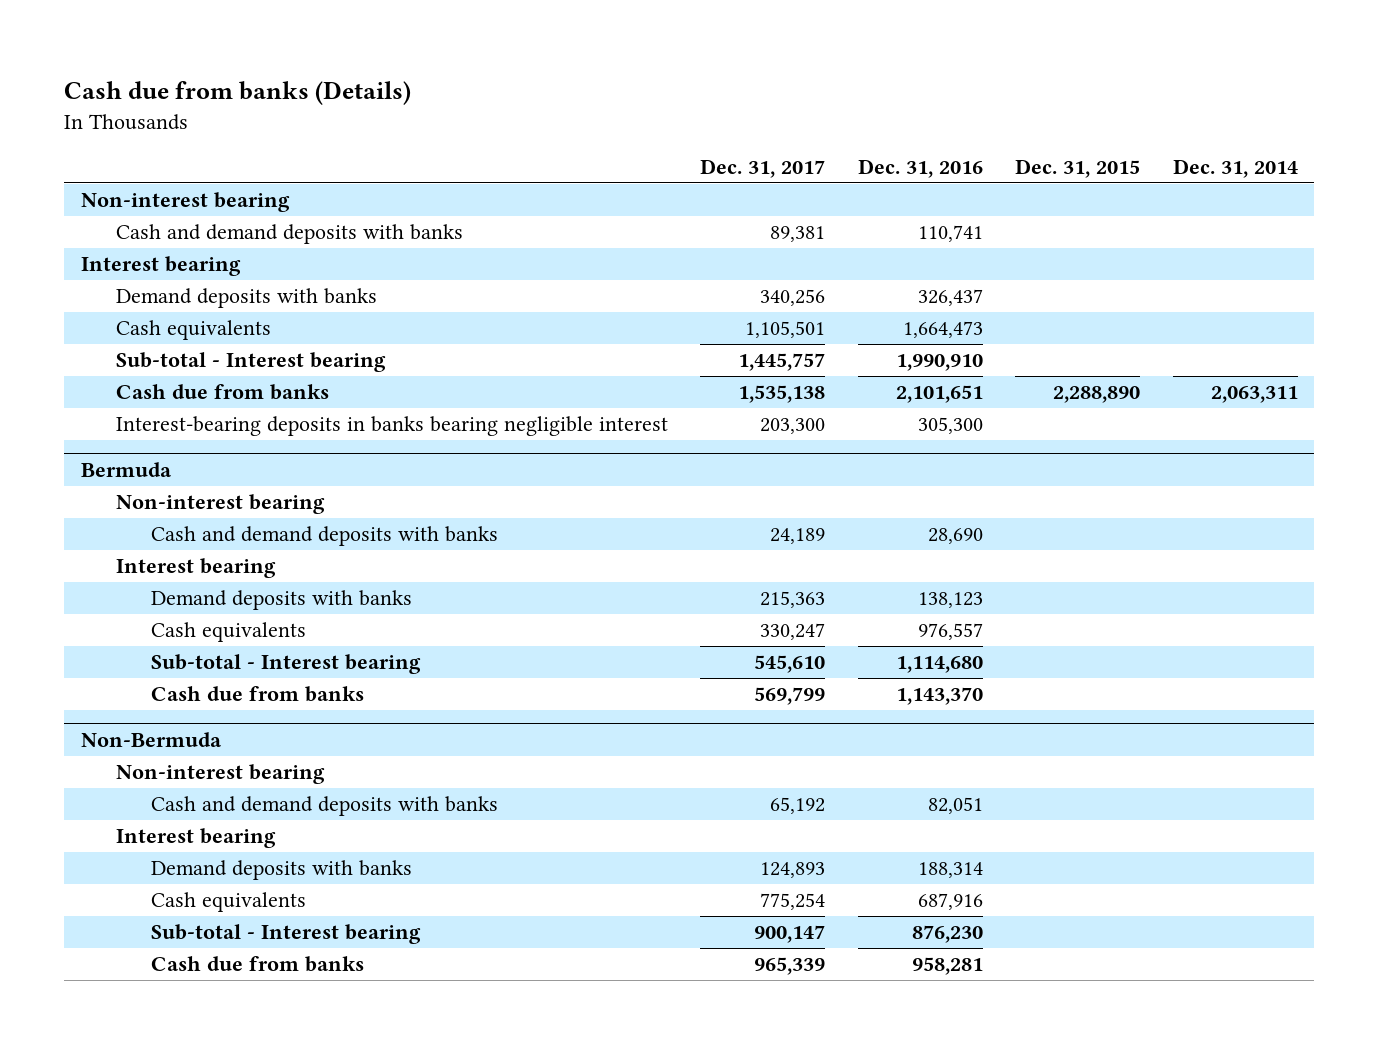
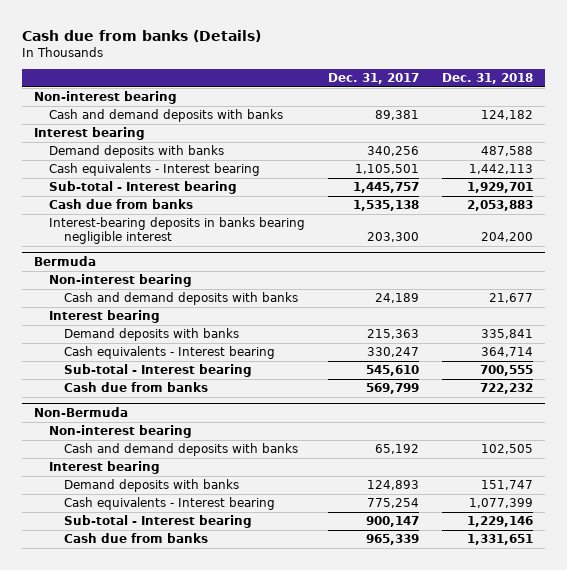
[857,159,983,179] Dec. 31, 2016 -> none
[1015,159,1141,179] Dec. 31, 2015 -> none
[1172,159,1298,179] Dec. 31, 2014 -> none
none -> [442,73,534,85] Dec. 31, 2018
[115,320,271,341] Cash equivalents -> [48,163,260,177] Cash equivalents - Interest bearing
[151,622,307,643] Cash equivalents -> [64,346,276,360] Cash equivalents - Interest bearing
[151,892,307,913] Cash equivalents -> [64,497,276,511] Cash equivalents - Interest bearing

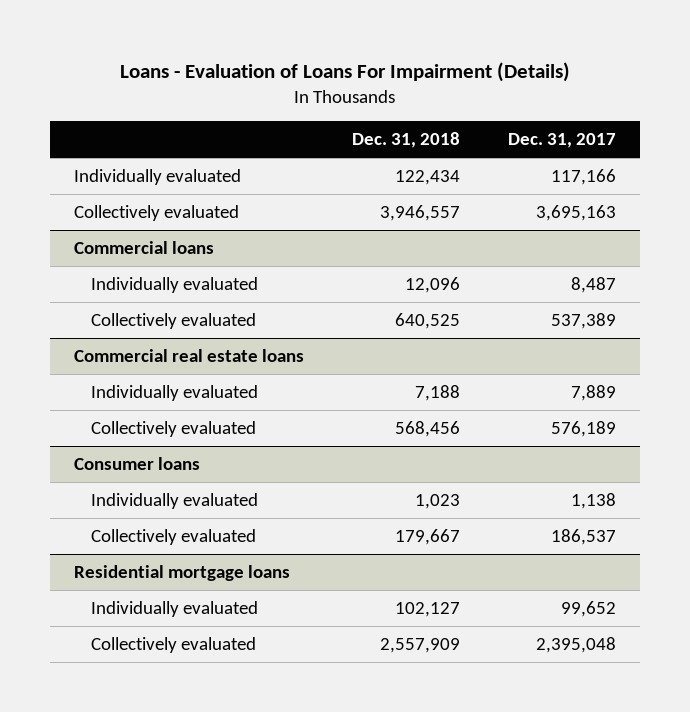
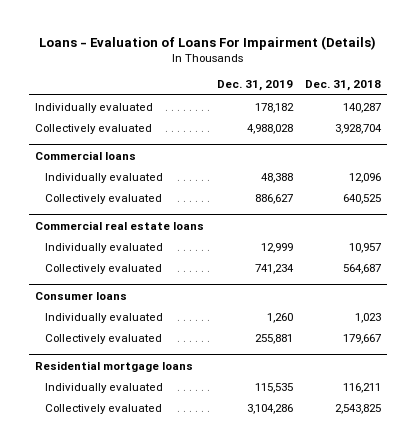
[508,133,617,149] Dec. 31, 2017 -> none
none -> [216,80,293,92] Dec. 31, 2019
[394,169,460,185] 122,434 -> [342,102,381,113] 140,287
[379,204,460,221] 3,946,557 -> [334,123,382,134] 3,928,704
[414,384,460,401] 7,188 -> [348,242,381,253] 10,957
[394,420,460,437] 568,456 -> [342,263,381,274] 564,687
[394,601,460,617] 102,127 -> [342,382,381,393] 116,211
[379,637,460,653] 2,557,909 -> [334,403,381,414] 2,543,825

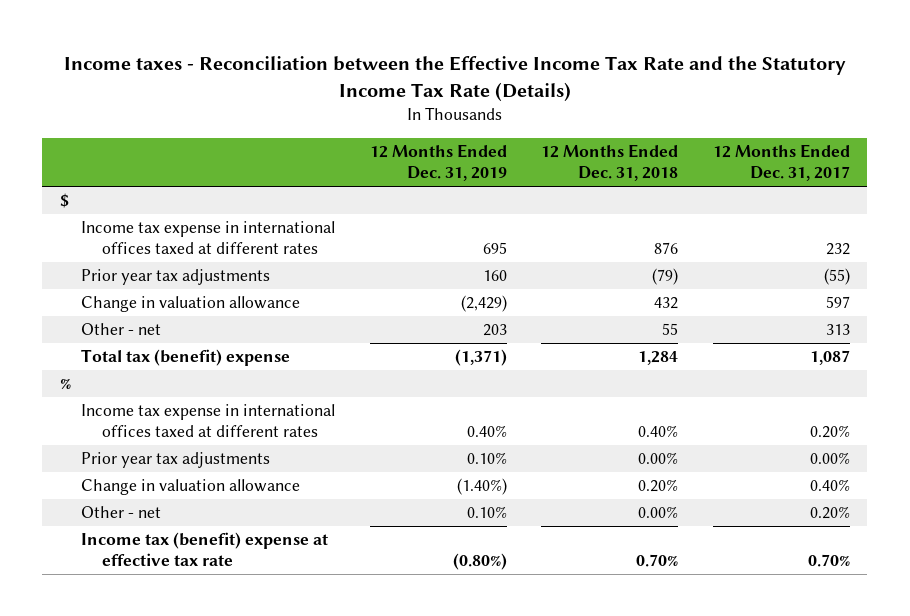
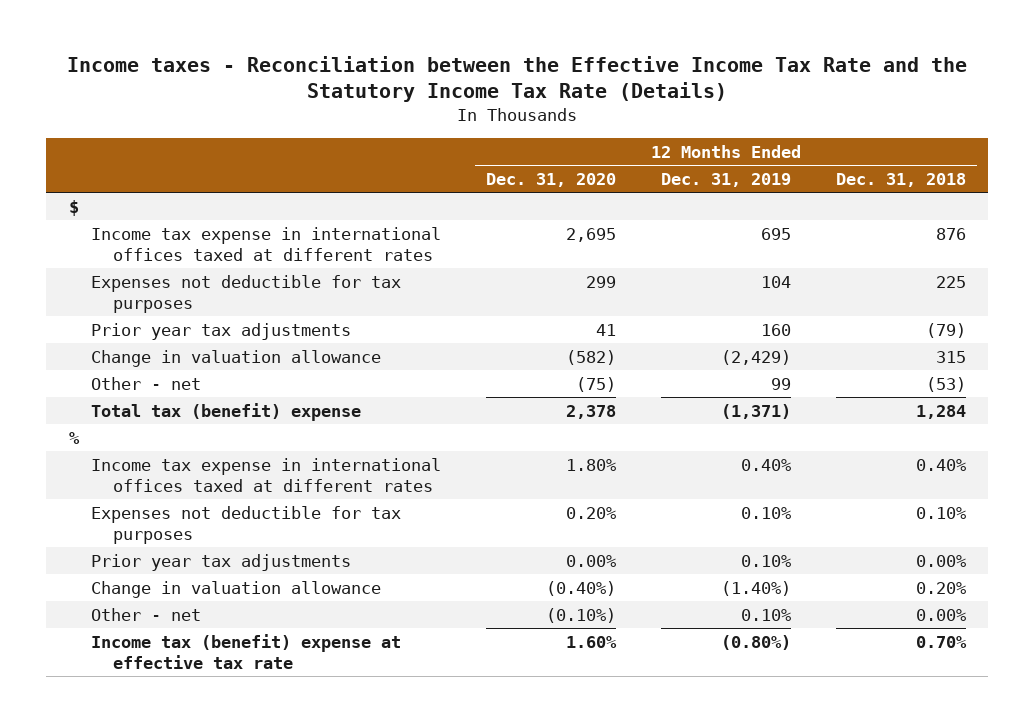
[712,144,850,182] 12 Months Ended Dec. 31, 2017 -> none
none -> [485,172,616,187] Dec. 31, 2020
none -> [91,274,402,313] Expenses not deductible for tax purposes
[654,297,679,310] 432 -> [935,350,966,363] 315
[482,324,507,337] 203 -> [770,377,791,390] 99
[662,323,679,336] 55 -> [925,376,966,392] (53)
none -> [91,505,402,544] Expenses not deductible for tax purposes

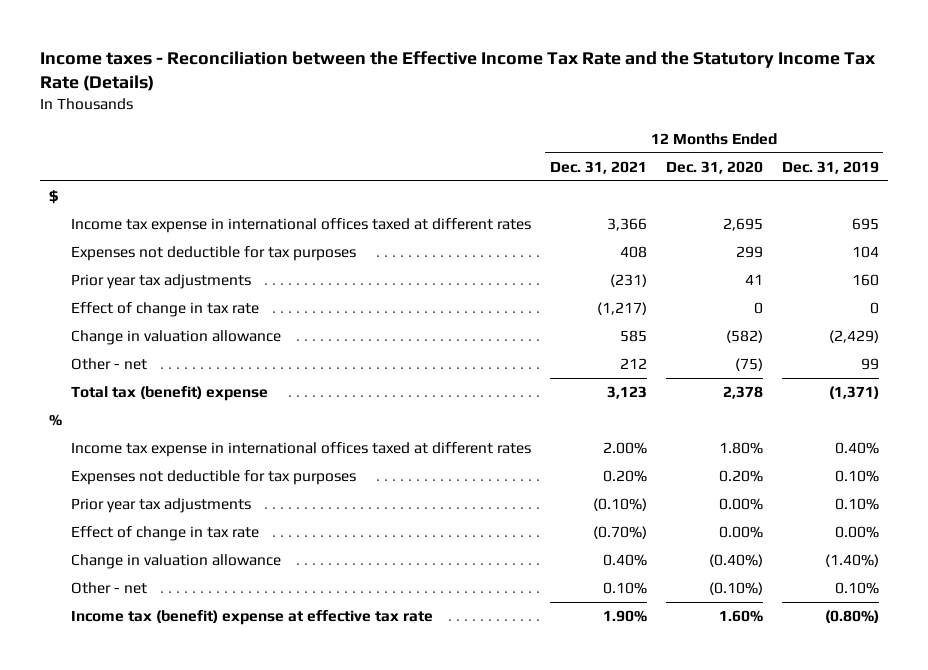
[835,172,966,187] Dec. 31, 2018 -> none
none -> [549,160,647,174] Dec. 31, 2021
none -> [70,302,259,318] Effect of change in tax rate
none -> [70,526,259,542] Effect of change in tax rate

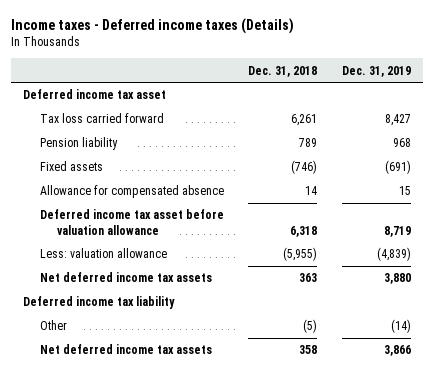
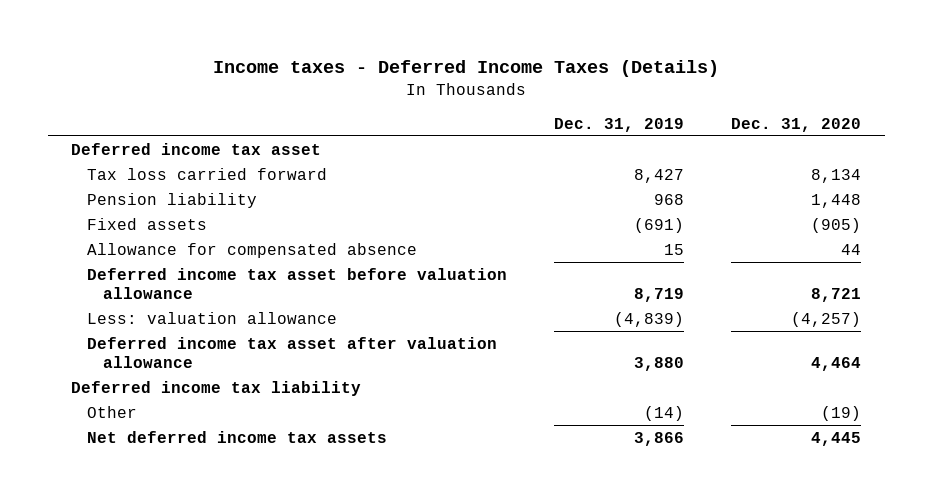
[11,17,295,34] Income taxes - Deferred income taxes (Details) -> [213,59,720,77] Income taxes - Deferred Income Taxes (Details)
[248,65,318,77] Dec. 31, 2018 -> none
none -> [731,117,862,132] Dec. 31, 2020
[40,272,213,283] Net deferred income tax assets -> [87,336,498,368] Deferred income tax asset after valuation allowance

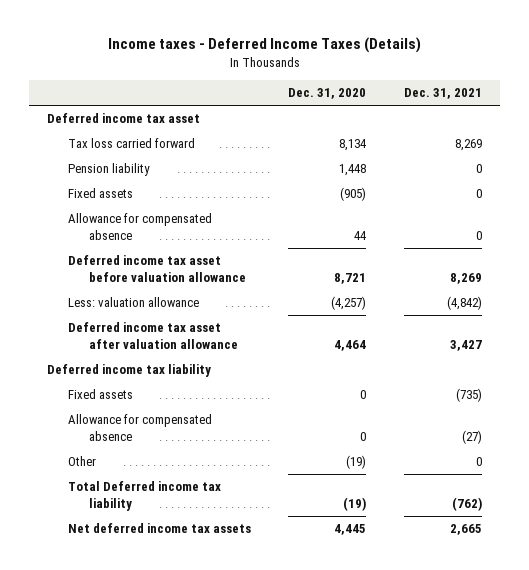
[554,117,685,132] Dec. 31, 2019 -> none
none -> [403,88,482,100] Dec. 31, 2021
none -> [68,389,134,400] Fixed assets
none -> [68,414,213,442] Allowance for compensated absence
none -> [68,481,222,512] Total Deferred income tax liability

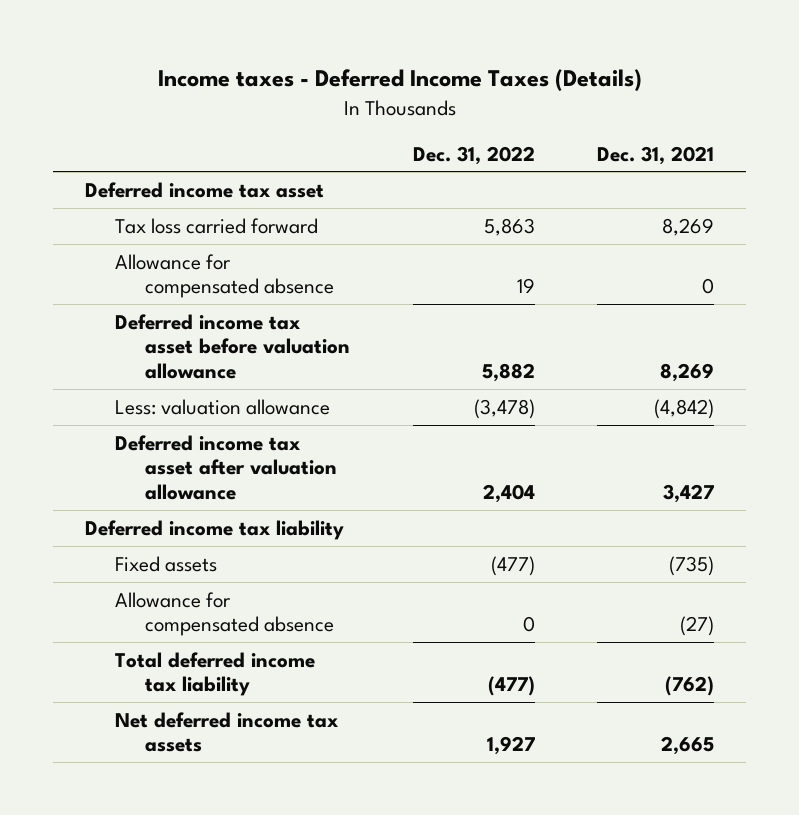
[288,88,367,100] Dec. 31, 2020 -> none
none -> [412,145,535,165] Dec. 31, 2022
[68,163,151,177] Pension liability -> none
[68,188,134,199] Fixed assets -> none
[68,456,97,467] Other -> none
[68,481,222,512] Total Deferred income tax liability -> [114,651,315,697] Total deferred income tax liability

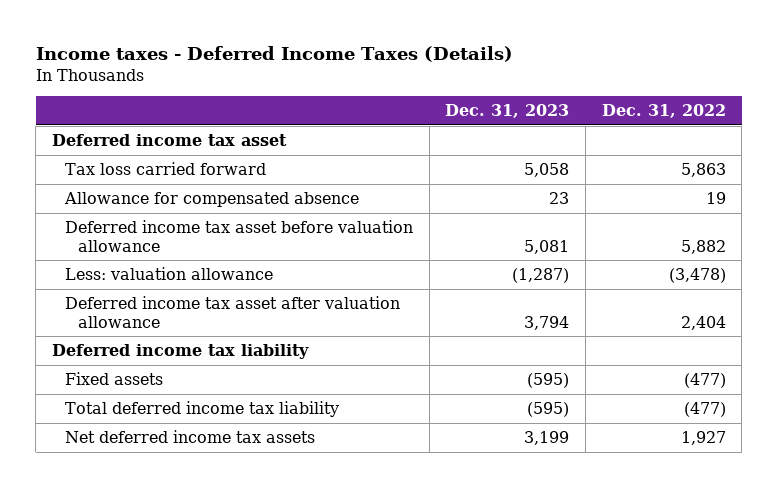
[597,145,715,165] Dec. 31, 2021 -> none
none -> [445,103,570,118] Dec. 31, 2023
[114,591,335,637] Allowance for compensated absence -> none

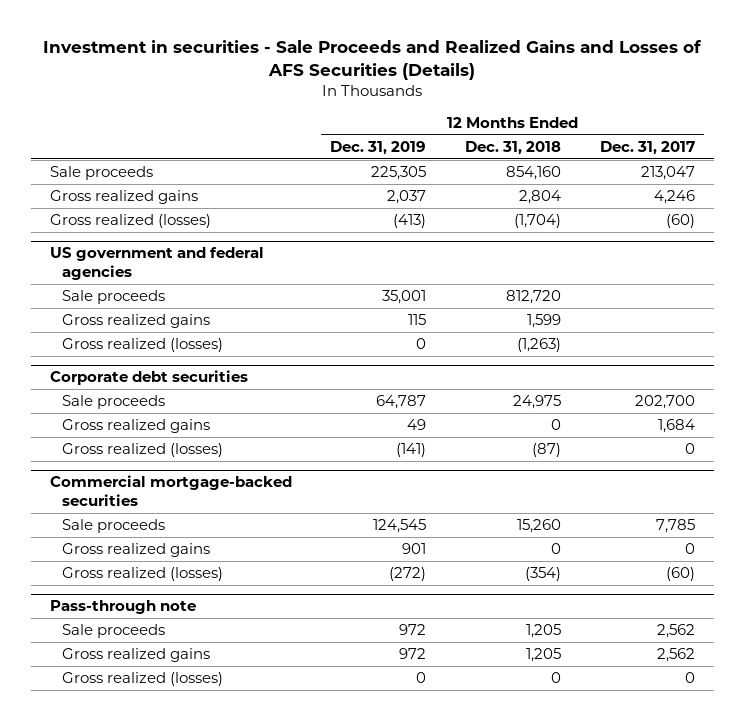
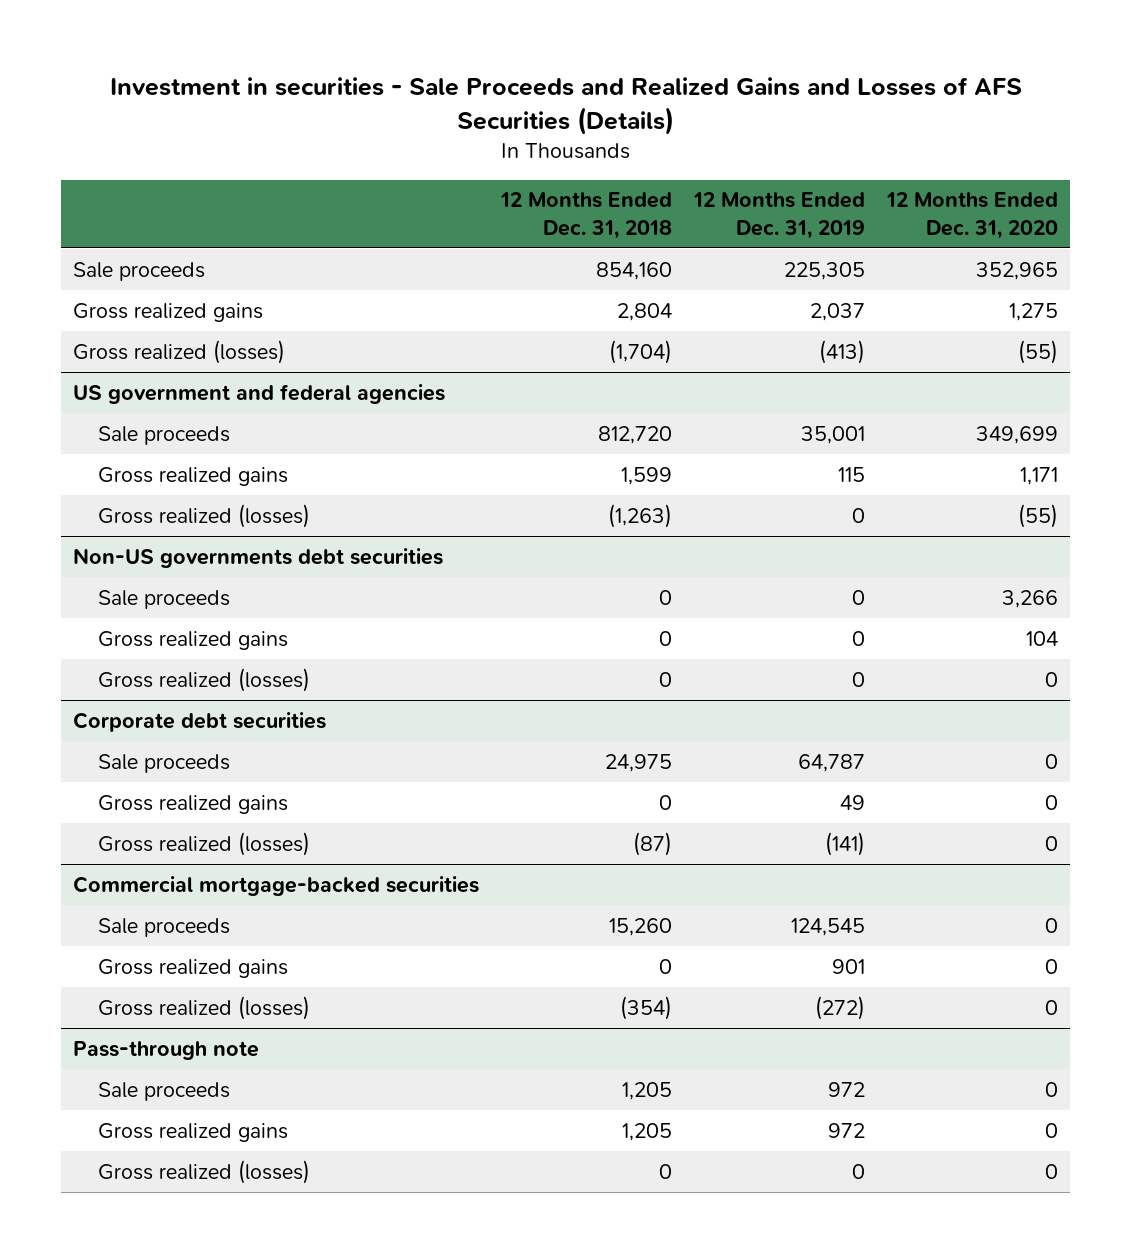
[599,140,695,155] Dec. 31, 2017 -> none
none -> [886,192,1059,239] 12 Months Ended Dec. 31, 2020
none -> [72,547,443,568] Non-US governments debt securities
none -> [97,589,230,609] Sale proceeds
none -> [97,630,288,650] Gross realized gains
none -> [97,667,310,692] Gross realized (losses)

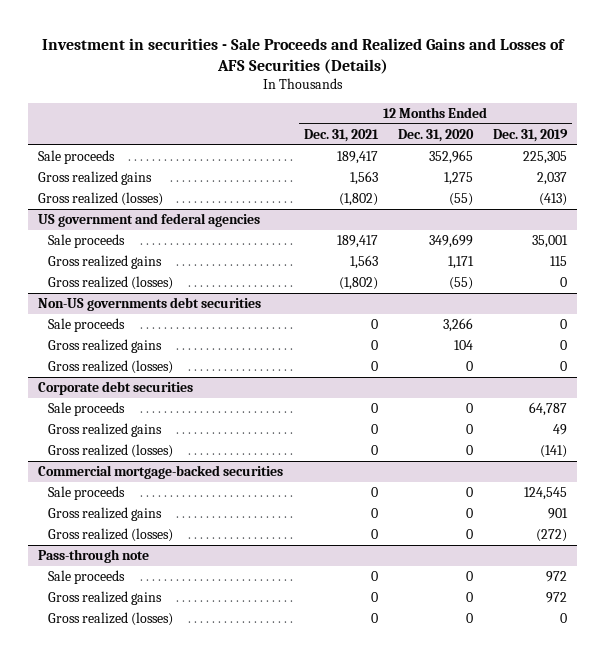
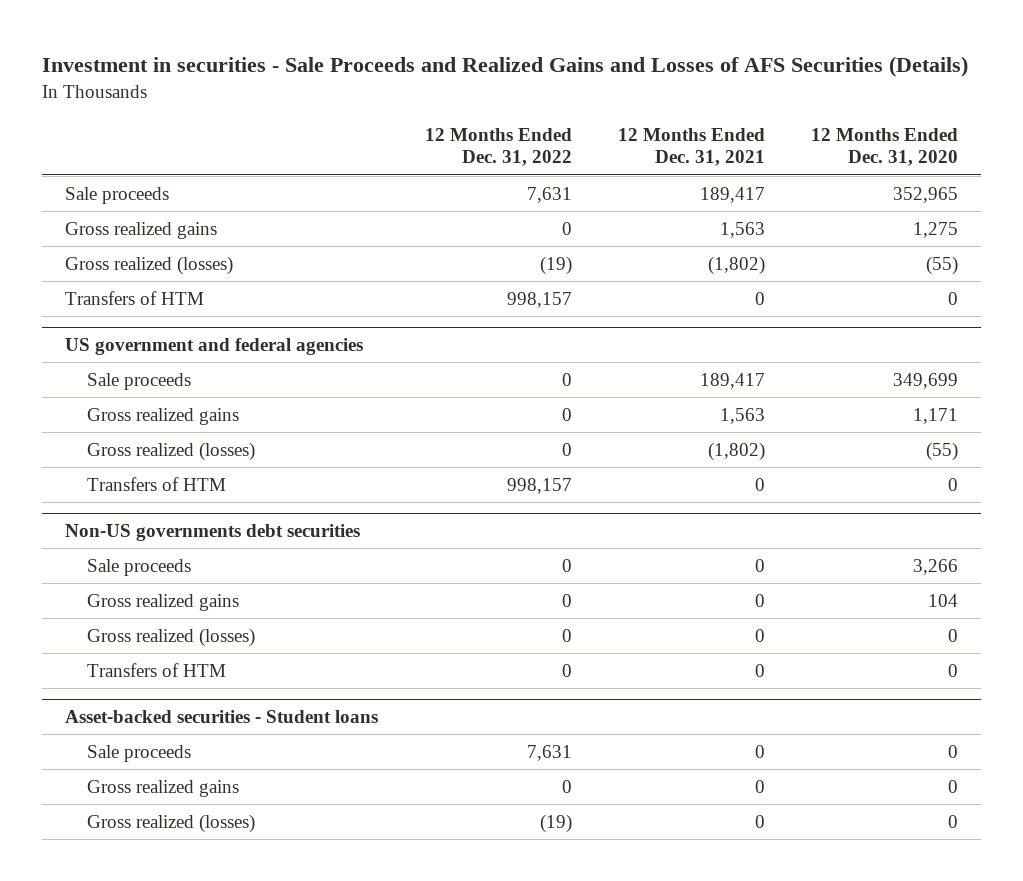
[492,128,568,142] Dec. 31, 2019 -> none
none -> [424,127,572,167] 12 Months Ended Dec. 31, 2022
none -> [65,290,205,305] Transfers of HTM
none -> [86,476,226,491] Transfers of HTM
[38,381,194,396] Corporate debt securities -> none
[48,402,126,417] Sale proceeds -> none
[48,423,163,438] Gross realized gains -> none
[48,444,174,459] Gross realized (losses) -> none
[38,465,284,480] Commercial mortgage-backed securities -> none
[48,486,126,501] Sale proceeds -> none
[48,507,163,522] Gross realized gains -> none
[48,528,174,543] Gross realized (losses) -> none
[38,549,150,564] Pass-through note -> none
none -> [86,662,226,677] Transfers of HTM
none -> [65,710,379,724] Asset-backed securities - Student loans

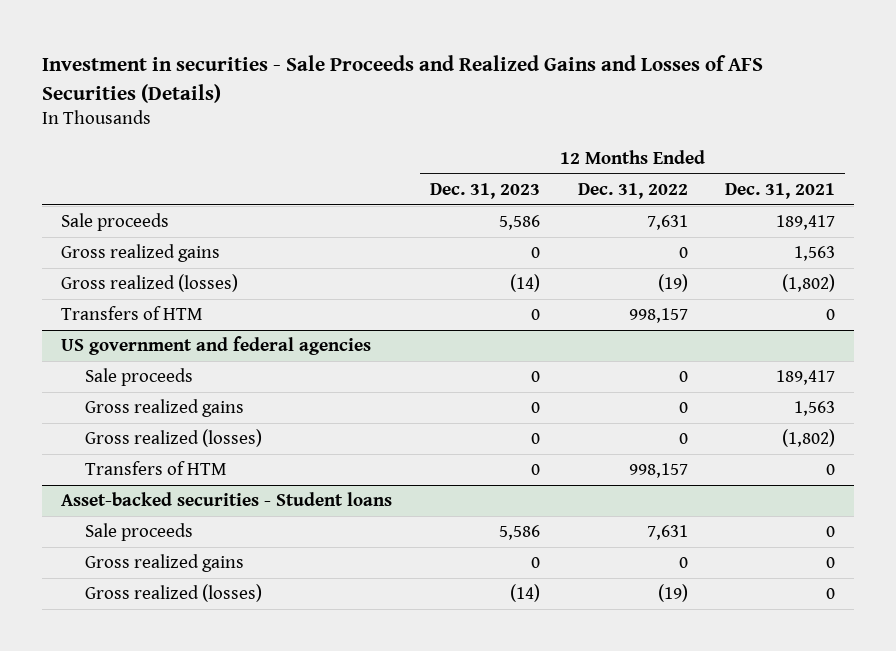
[810,127,958,167] 12 Months Ended Dec. 31, 2020 -> none
none -> [429,182,540,199] Dec. 31, 2023
[65,524,361,542] Non-US governments debt securities -> none
[86,558,191,576] Sale proceeds -> none
[86,593,239,611] Gross realized gains -> none
[86,627,255,647] Gross realized (losses) -> none
[86,662,226,677] Transfers of HTM -> none

